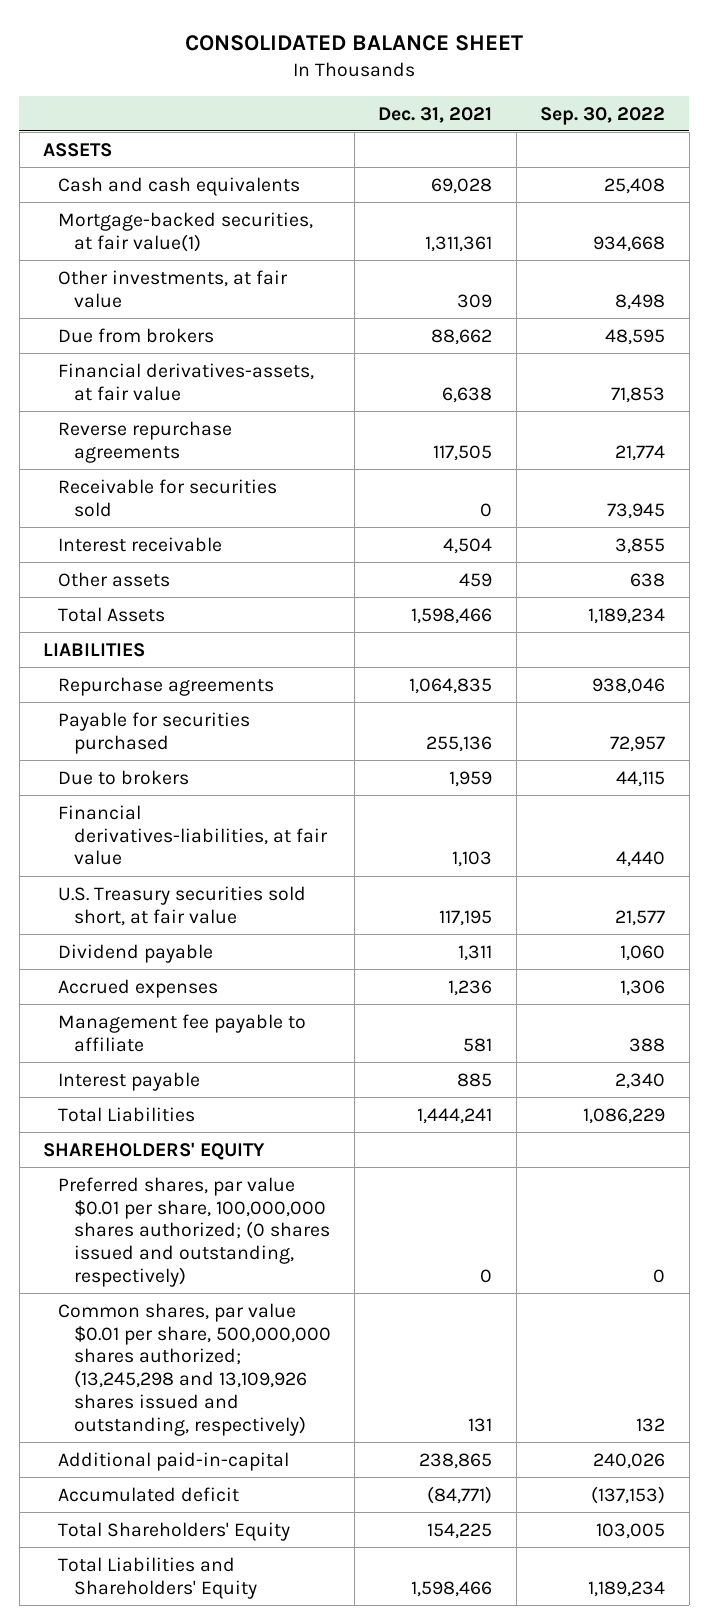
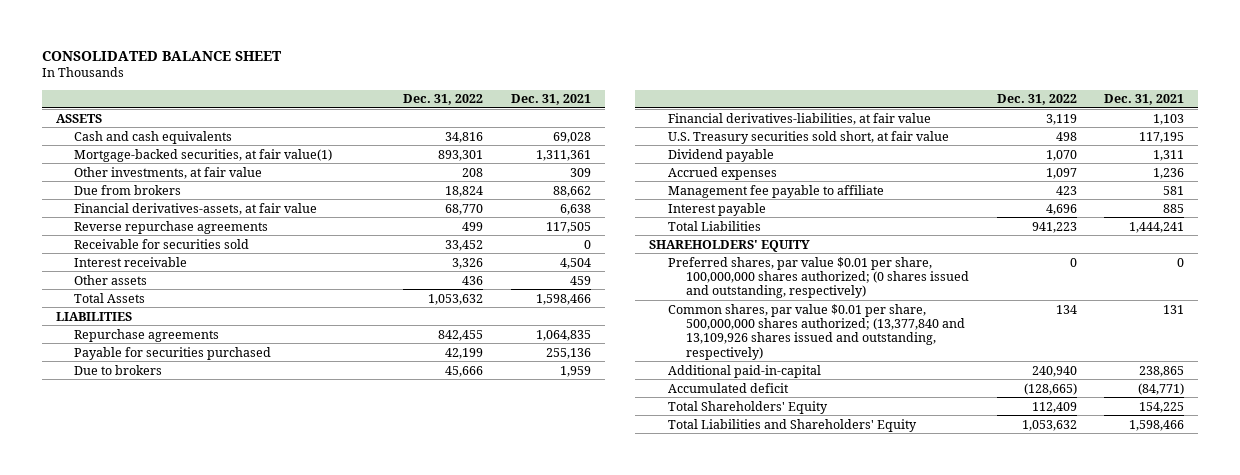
[540,106,666,125] Sep. 30, 2022 -> none
none -> [403,94,484,106] Dec. 31, 2022
[58,1302,331,1437] Common shares, par value $0.01 per share, 500,000,000 shares authorized; (13,245,298 and 13,109,926 shares issued and outstanding, respectively) -> [667,303,965,360] Common shares, par value $0.01 per share, 500,000,000 shares authorized; (13,377,840 and 13,109,926 shares issued and outstanding, respectively)

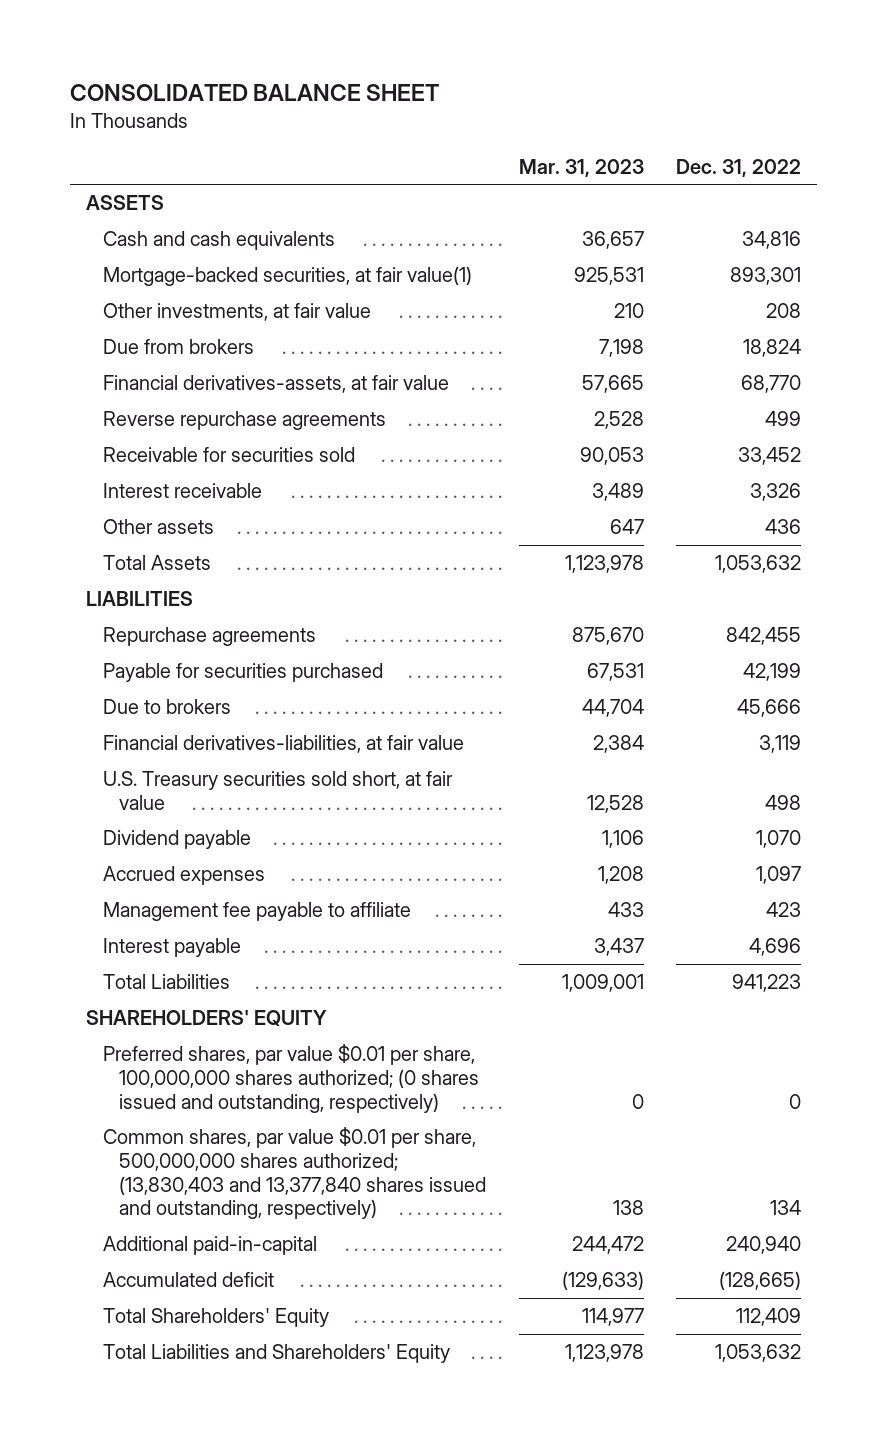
[510,94,591,106] Dec. 31, 2021 -> none
none -> [518,158,644,177] Mar. 31, 2023
[667,303,965,360] Common shares, par value $0.01 per share, 500,000,000 shares authorized; (13,377,840 and 13,109,926 shares issued and outstanding, respectively) -> [102,1127,487,1220] Common shares, par value $0.01 per share, 500,000,000 shares authorized; (13,830,403 and 13,377,840 shares issued and outstanding, respectively)

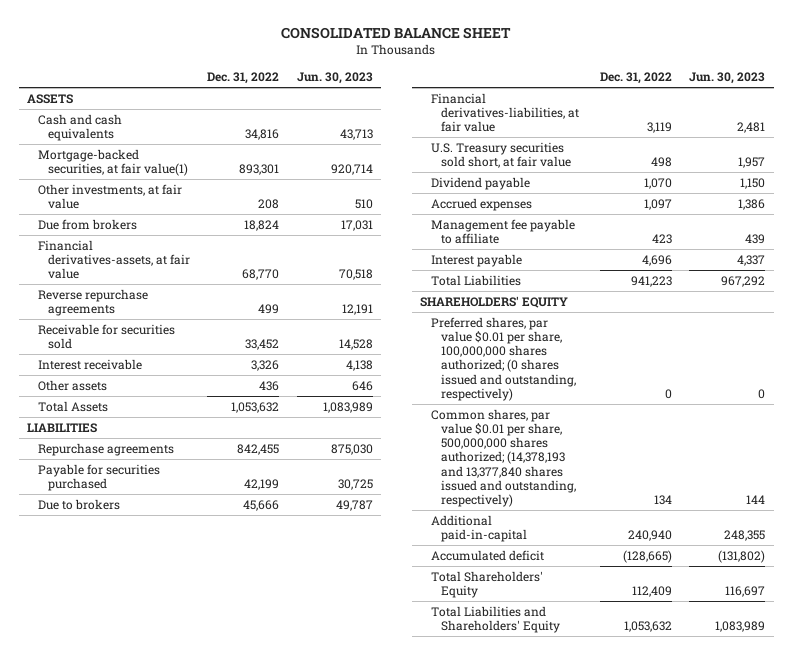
[518,158,644,177] Mar. 31, 2023 -> none
none -> [296,71,373,84] Jun. 30, 2023
[102,1127,487,1220] Common shares, par value $0.01 per share, 500,000,000 shares authorized; (13,830,403 and 13,377,840 shares issued and outstanding, respectively) -> [430,408,577,507] Common shares, par value $0.01 per share, 500,000,000 shares authorized; (14,378,193 and 13,377,840 shares issued and outstanding, respectively)

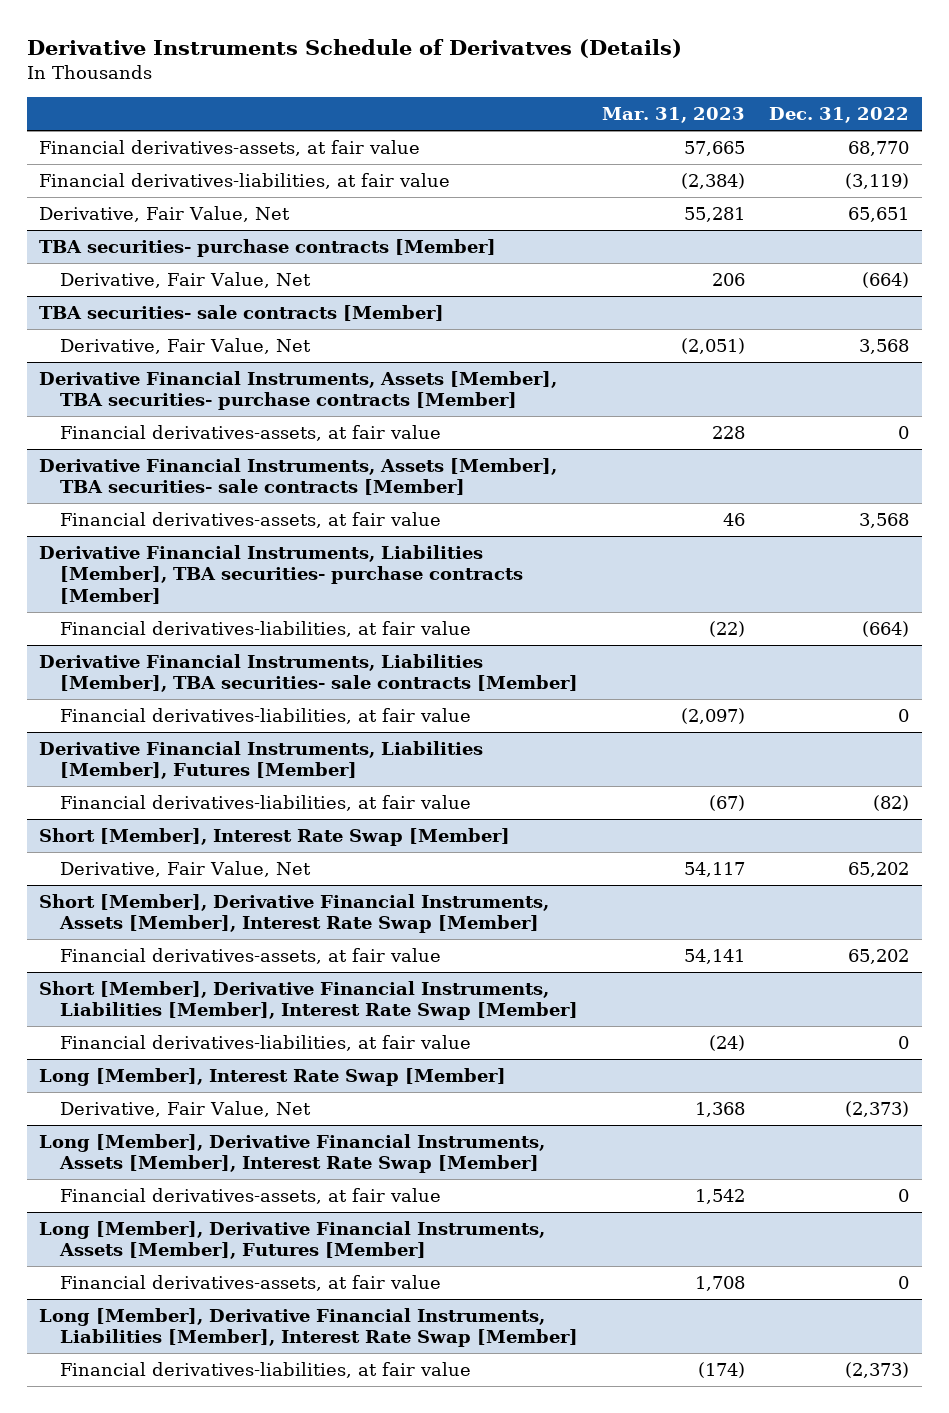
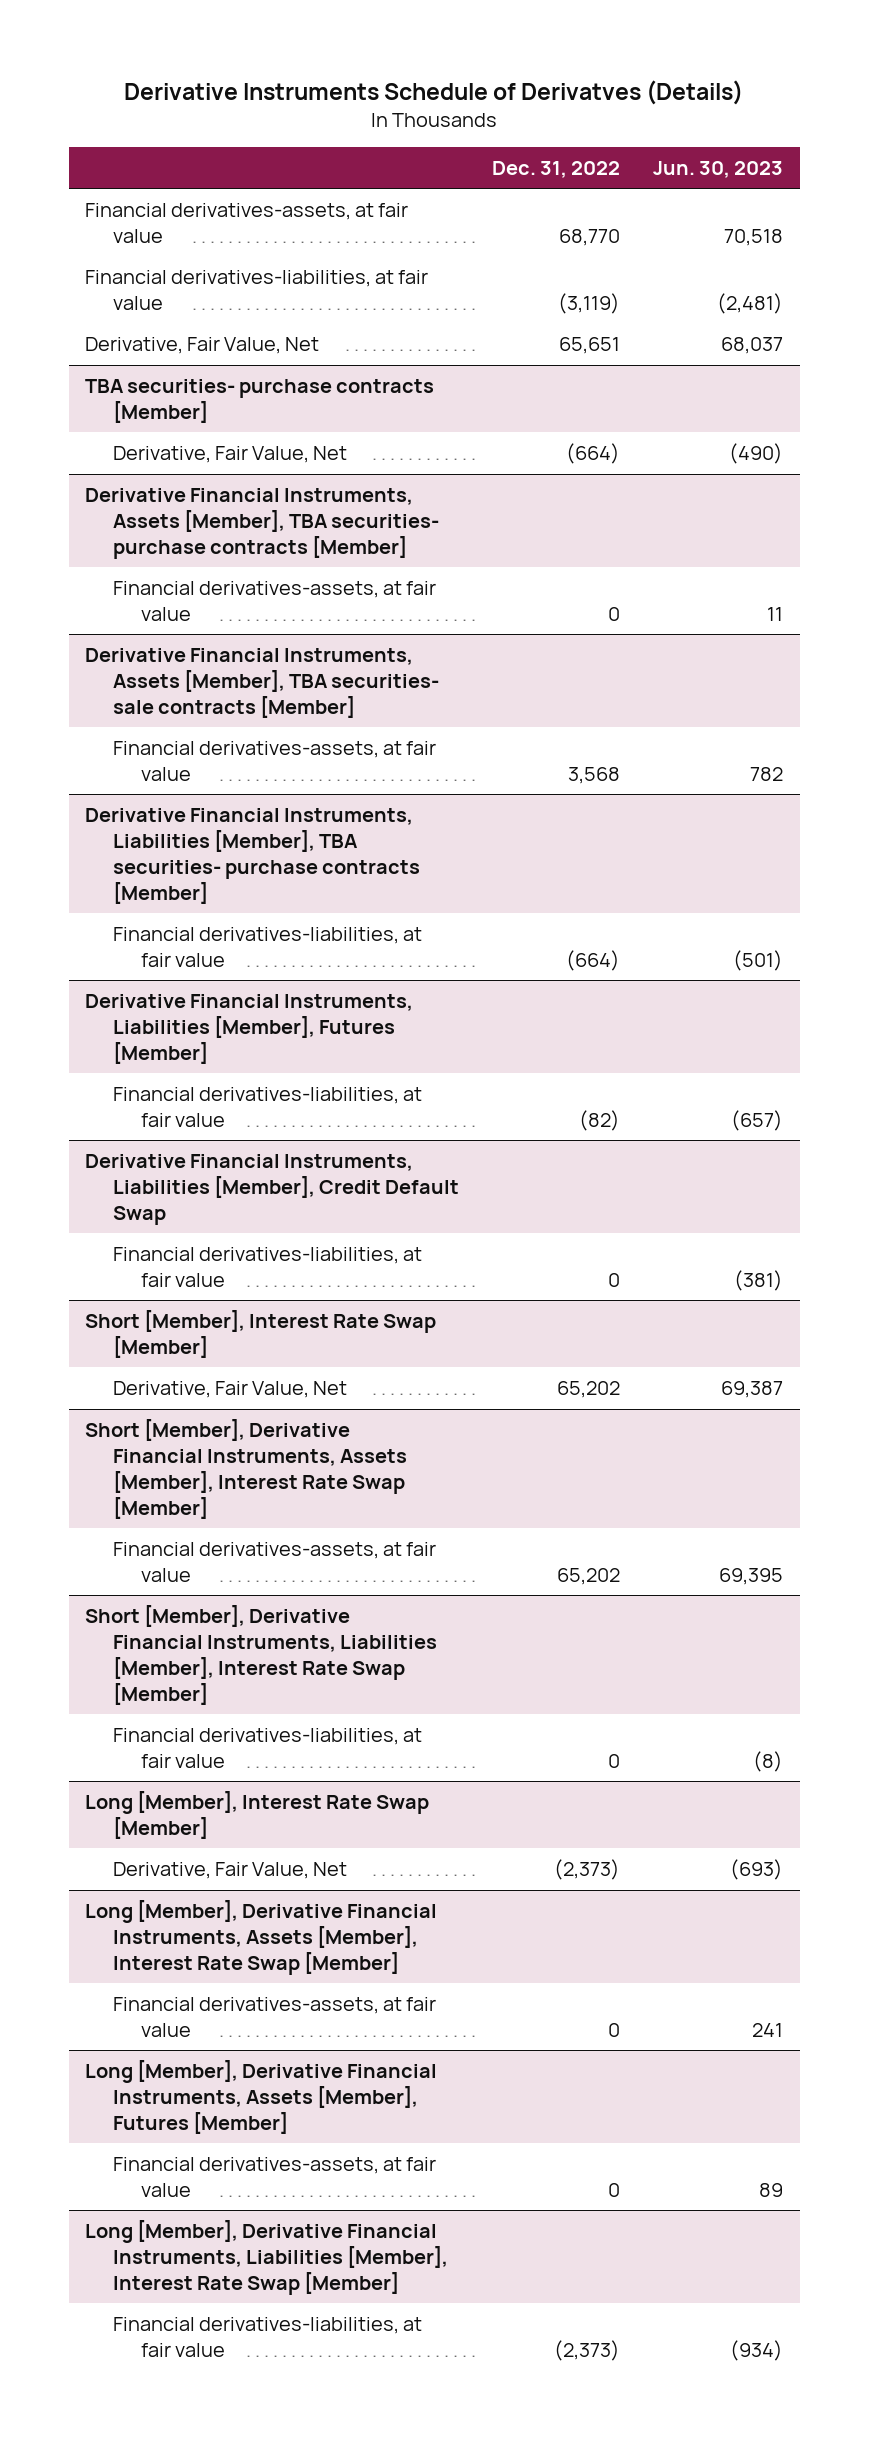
[602,107,746,124] Mar. 31, 2023 -> none
none -> [653,160,784,178] Jun. 30, 2023
[39,304,445,321] TBA securities- sale contracts [Member] -> none
[59,337,311,354] Derivative, Fair Value, Net -> none
[39,653,578,693] Derivative Financial Instruments, Liabilities [Member], TBA securities- sale contracts [Member] -> none
[59,707,471,724] Financial derivatives-liabilities, at fair value -> none
none -> [85,1154,460,1225] Derivative Financial Instruments, Liabilities [Member], Credit Default Swap
none -> [113,1247,423,1287] Financial derivatives-liabilities, at fair value

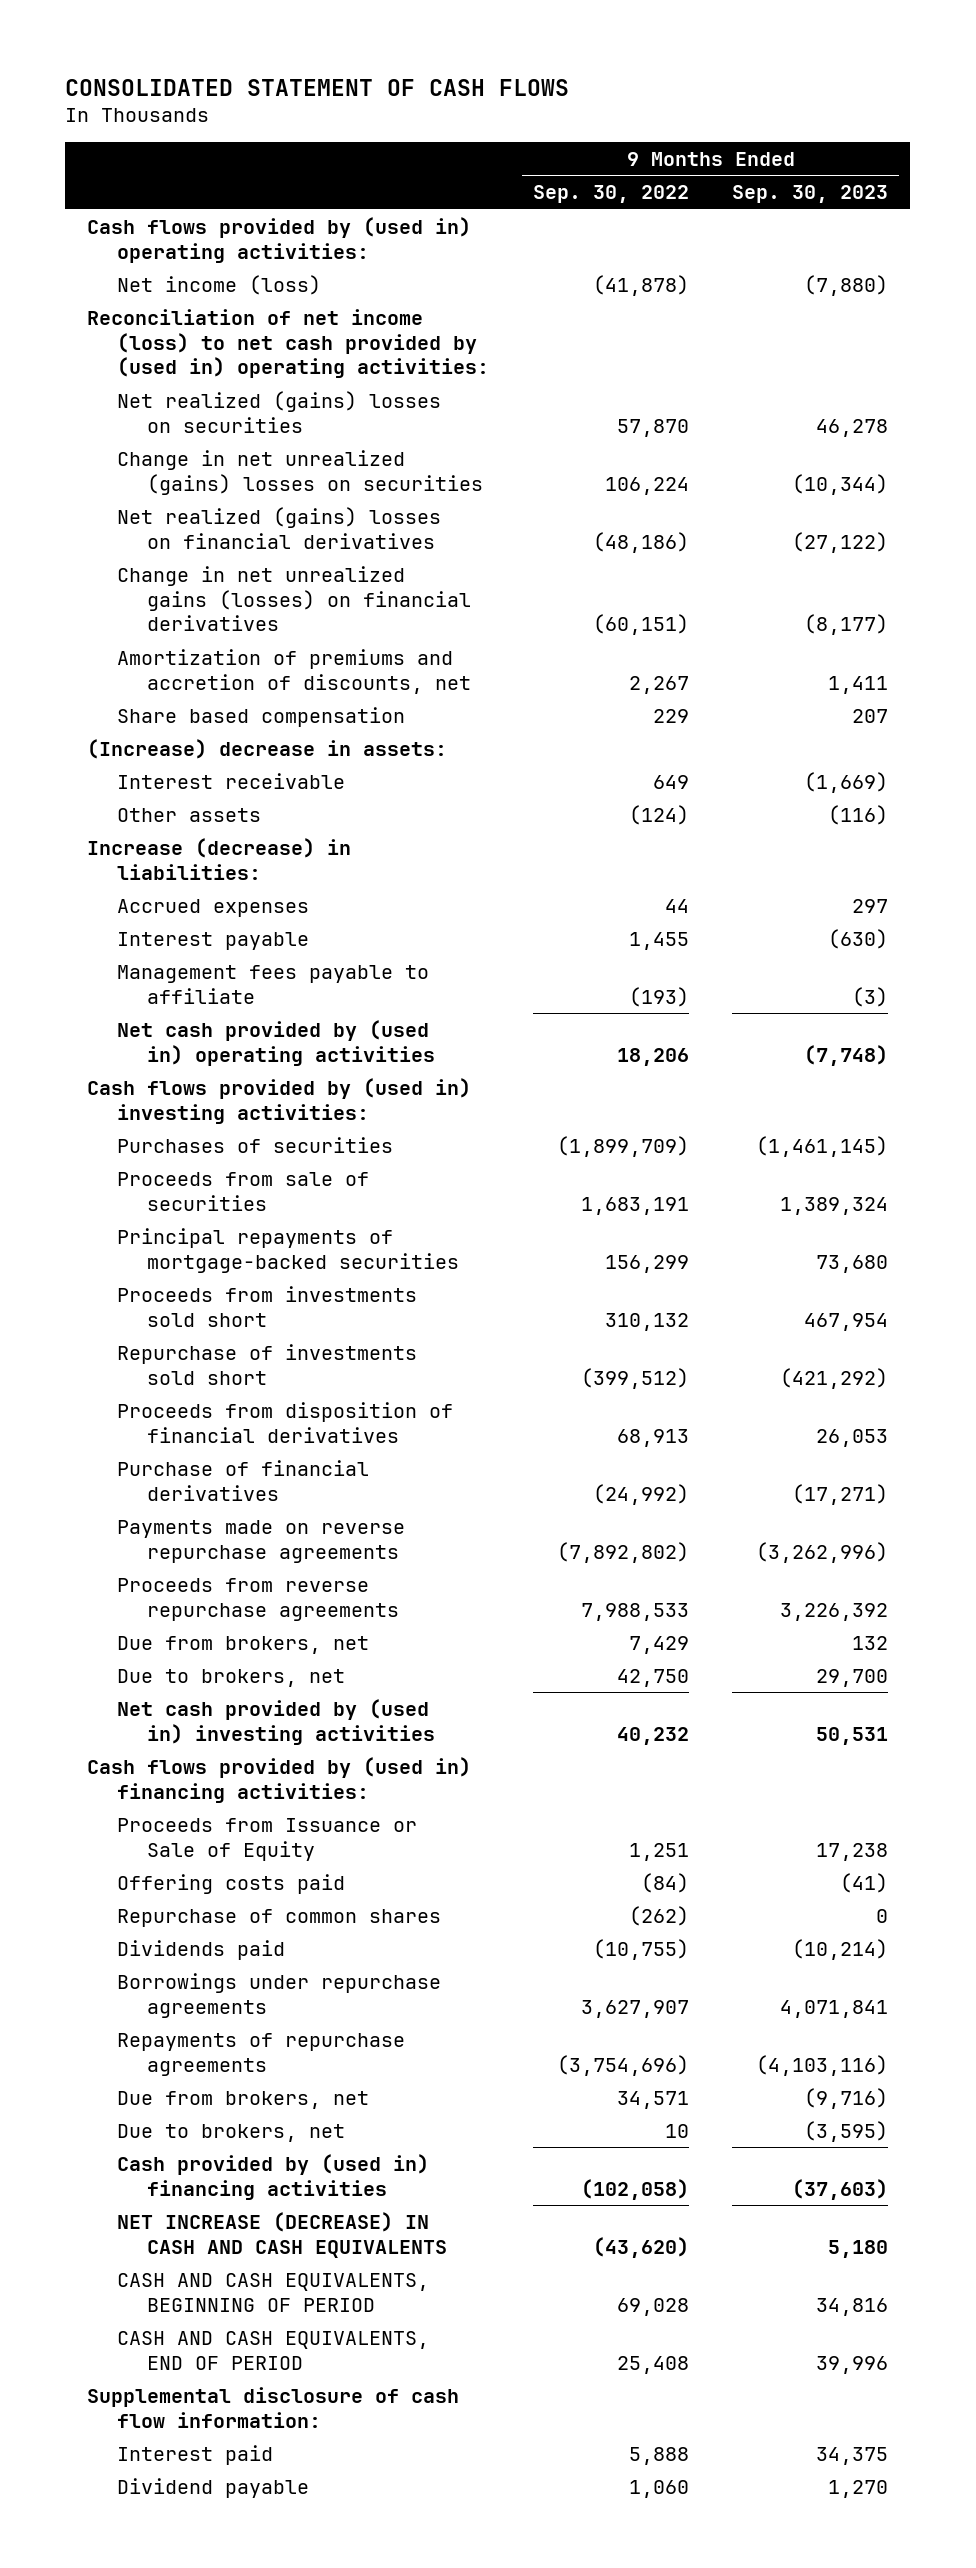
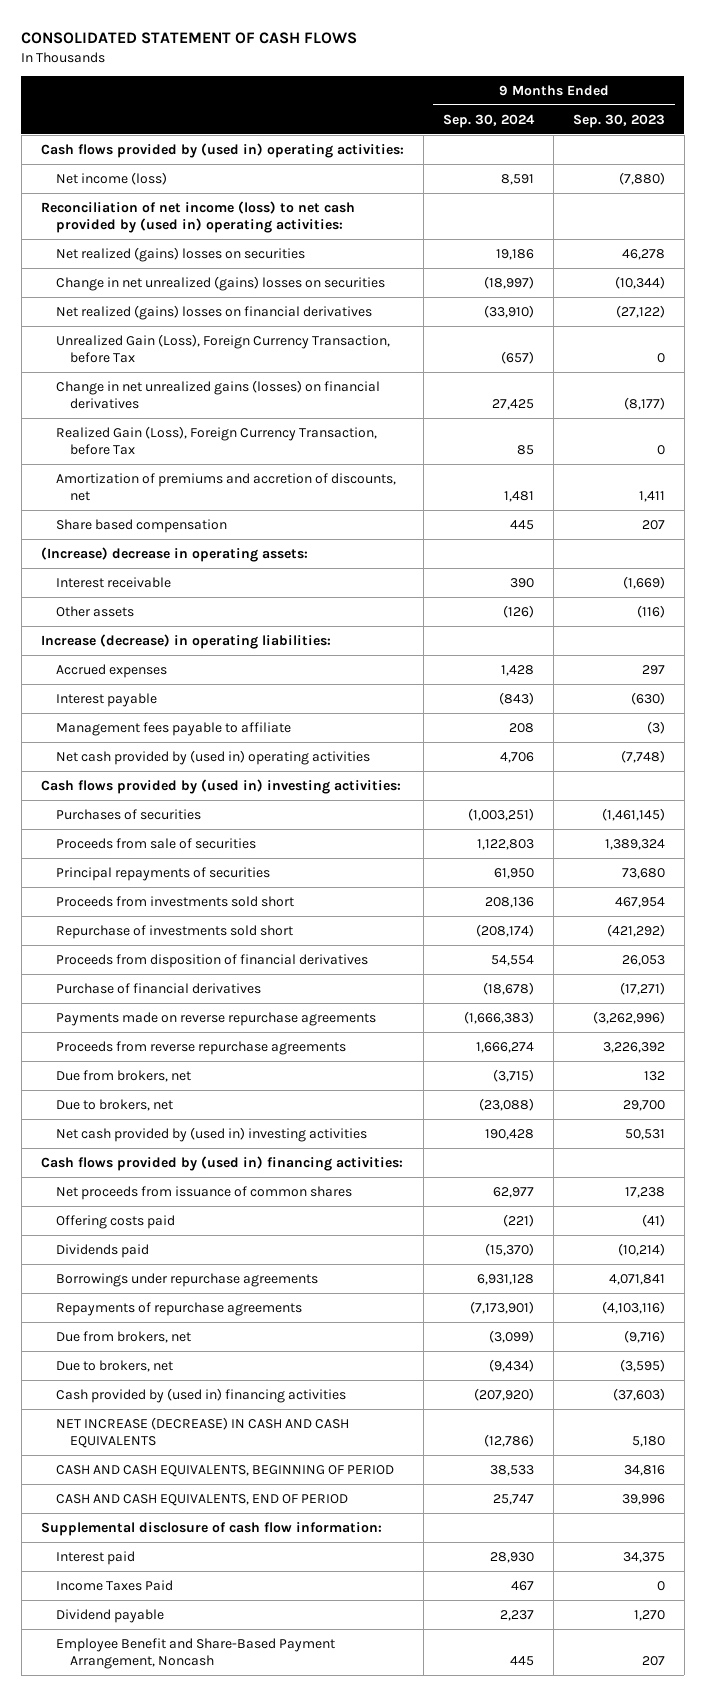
[532,185,689,204] Sep. 30, 2022 -> none
none -> [442,113,535,128] Sep. 30, 2024
none -> [55,333,390,364] Unrealized Gain (Loss), Foreign Currency Transaction, before Tax
none -> [55,425,377,456] Realized Gain (Loss), Foreign Currency Transaction, before Tax
[87,738,448,759] (Increase) decrease in assets: -> [40,546,308,562] (Increase) decrease in operating assets:
[87,837,352,880] Increase (decrease) in liabilities: -> [40,633,331,649] Increase (decrease) in operating liabilities:
[117,1227,460,1273] Principal repayments of mortgage-backed securities -> [55,866,270,881] Principal repayments of securities
[117,1817,418,1861] Proceeds from Issuance or Sale of Equity -> [55,1185,352,1200] Net proceeds from issuance of common shares
[117,1908,442,1927] Repurchase of common shares -> none
none -> [55,1579,173,1591] Income Taxes Paid
none -> [55,1637,335,1670] Employee Benefit and Share-Based Payment Arrangement, Noncash

